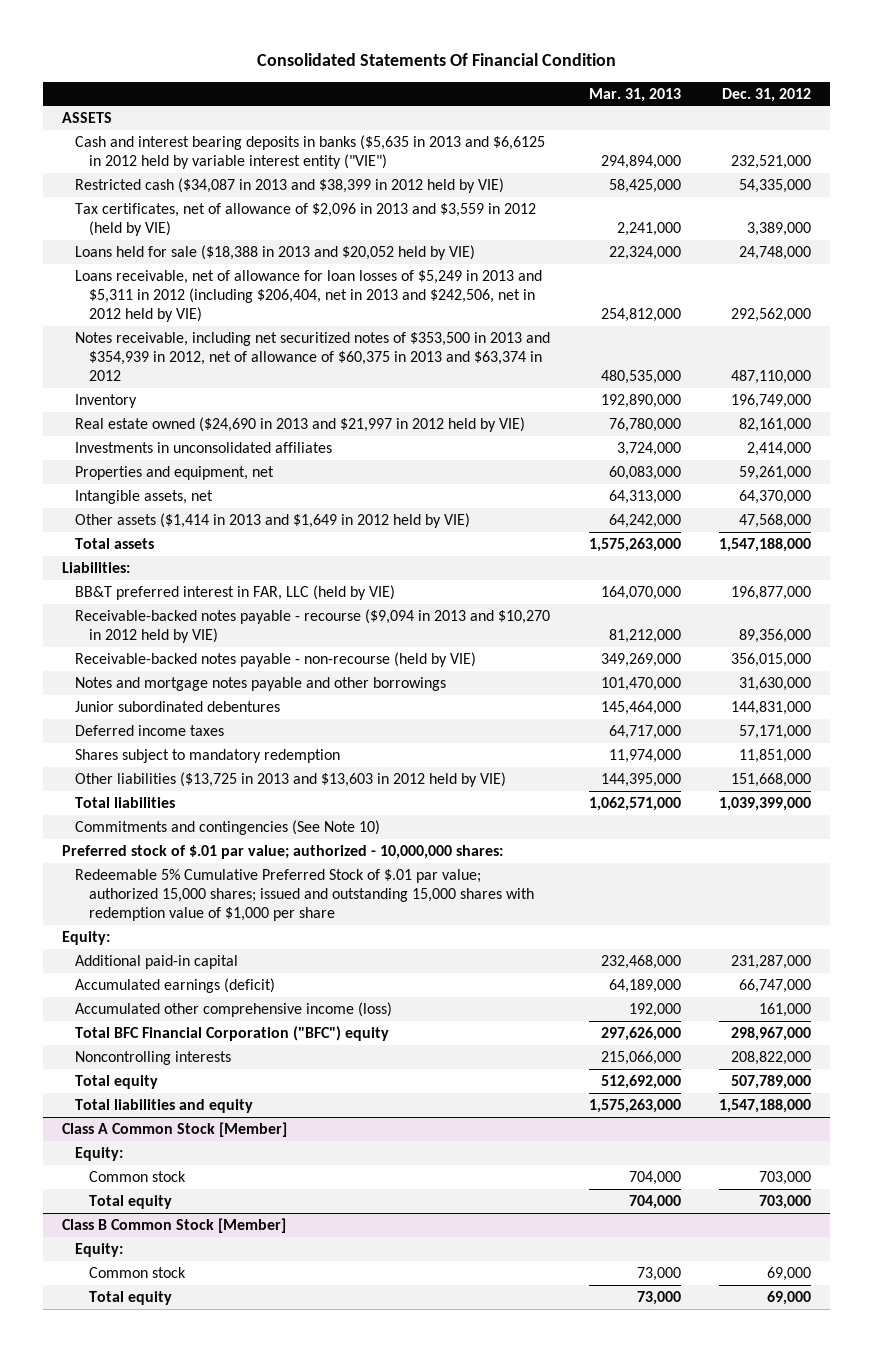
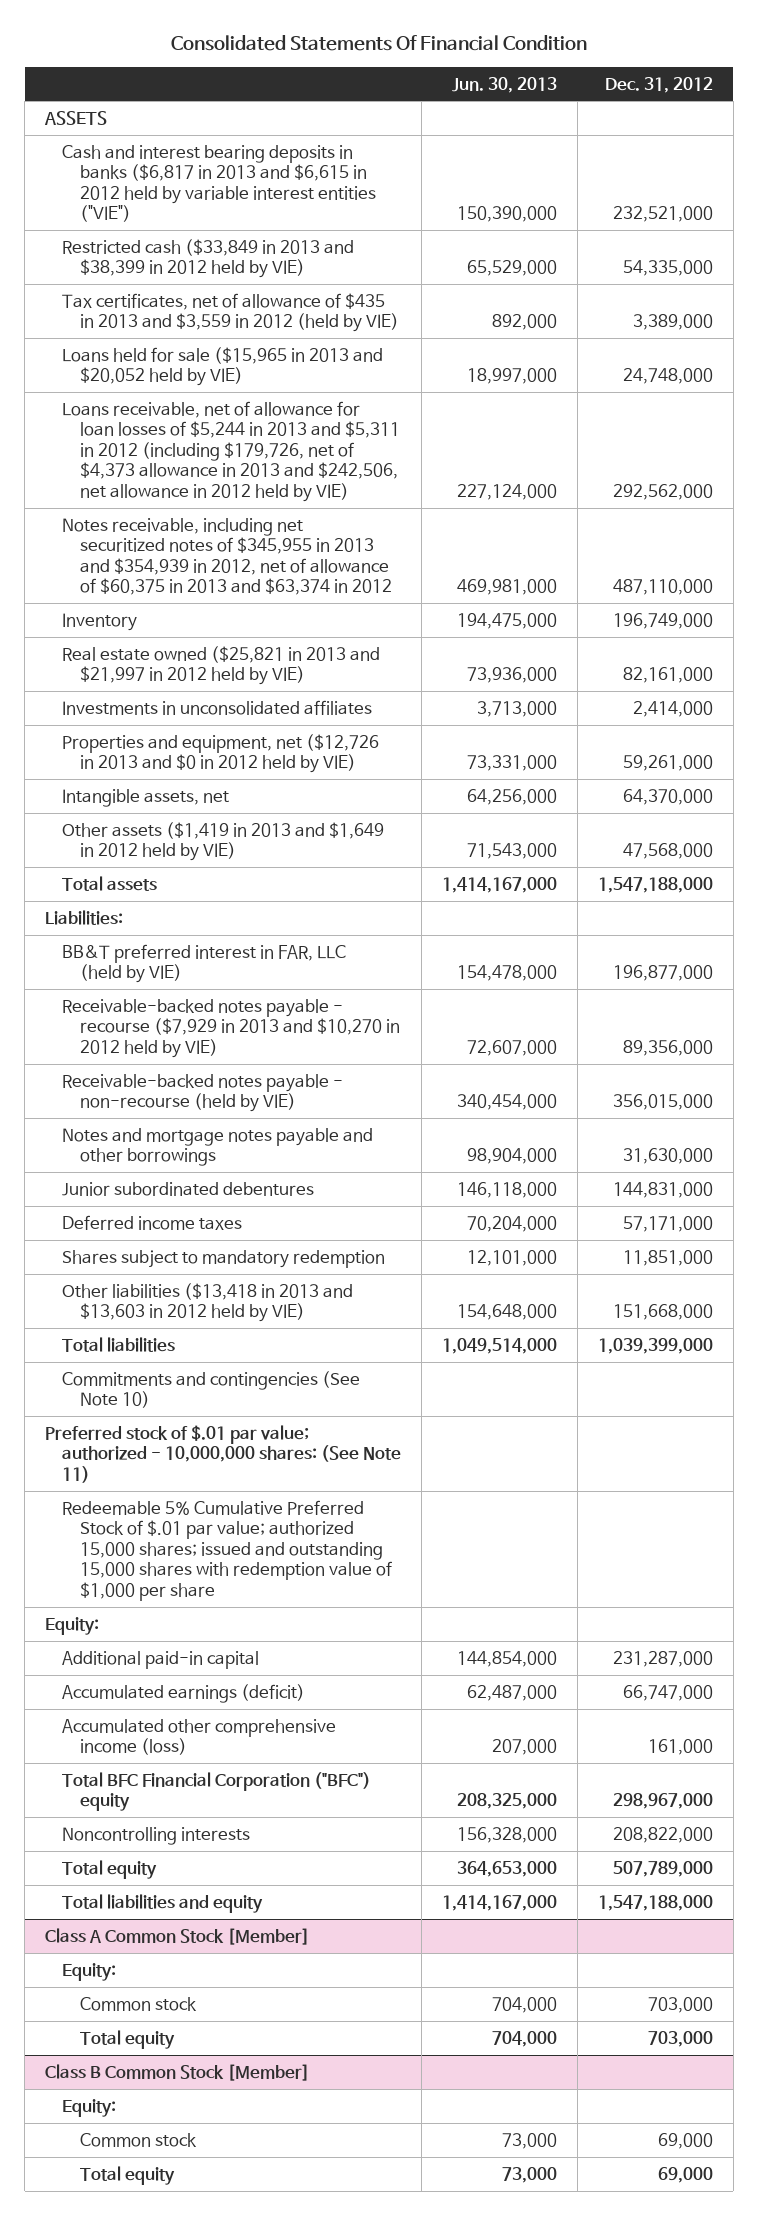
[588,87,681,102] Mar. 31, 2013 -> none
none -> [452,76,558,93] Jun. 30, 2013
[75,134,546,169] Cash and interest bearing deposits in banks ($5,635 in 2013 and $6,6125 in 2012 held by variable interest entity ("VIE") -> [62,144,376,223] Cash and interest bearing deposits in banks ($6,817 in 2013 and $6,615 in 2012 held by variable interest entities ("VIE")
[75,177,505,193] Restricted cash ($34,087 in 2013 and $38,399 in 2012 held by VIE) -> [62,238,355,279] Restricted cash ($33,849 in 2013 and $38,399 in 2012 held by VIE)
[75,202,537,236] Tax certificates, net of allowance of $2,096 in 2013 and $3,559 in 2012 (held by VIE) -> [62,292,399,333] Tax certificates, net of allowance of $435 in 2013 and $3,559 in 2012 (held by VIE)
[75,244,476,260] Loans held for sale ($18,388 in 2013 and $20,052 held by VIE) -> [62,346,384,387] Loans held for sale ($15,965 in 2013 and $20,052 held by VIE)
[75,269,543,322] Loans receivable, net of allowance for loan losses of $5,249 in 2013 and $5,311 in 2012 (including $206,404, net in 2013 and $242,506, net in 2012 held by VIE) -> [62,400,400,502] Loans receivable, net of allowance for loan losses of $5,244 in 2013 and $5,311 in 2012 (including $179,726, net of $4,373 allowance in 2013 and $242,506, net allowance in 2012 held by VIE)
[75,331,551,381] Notes receivable, including net securitized notes of $353,500 in 2013 and $354,939 in 2012, net of allowance of $60,375 in 2013 and $63,374 in 2012 -> [62,517,392,596] Notes receivable, including net securitized notes of $345,955 in 2013 and $354,939 in 2012, net of allowance of $60,375 in 2013 and $63,374 in 2012
[75,416,526,432] Real estate owned ($24,690 in 2013 and $21,997 in 2012 held by VIE) -> [62,645,381,686] Real estate owned ($25,821 in 2013 and $21,997 in 2012 held by VIE)
[75,465,275,480] Properties and equipment, net -> [62,733,380,774] Properties and equipment, net ($12,726 in 2013 and $0 in 2012 held by VIE)
[75,512,471,528] Other assets ($1,414 in 2013 and $1,649 in 2012 held by VIE) -> [62,821,385,862] Other assets ($1,419 in 2013 and $1,649 in 2012 held by VIE)
[75,608,551,643] Receivable-backed notes payable - recourse ($9,094 in 2013 and $10,270 in 2012 held by VIE) -> [62,998,400,1058] Receivable-backed notes payable - recourse ($7,929 in 2013 and $10,270 in 2012 held by VIE)
[75,771,507,787] Other liabilities ($13,725 in 2013 and $13,603 in 2012 held by VIE) -> [62,1282,354,1323] Other liabilities ($13,418 in 2013 and $13,603 in 2012 held by VIE)
[61,844,503,859] Preferred stock of $.01 par value; authorized - 10,000,000 shares: -> [45,1424,402,1483] Preferred stock of $.01 par value; authorized - 10,000,000 shares: (See Note 11)

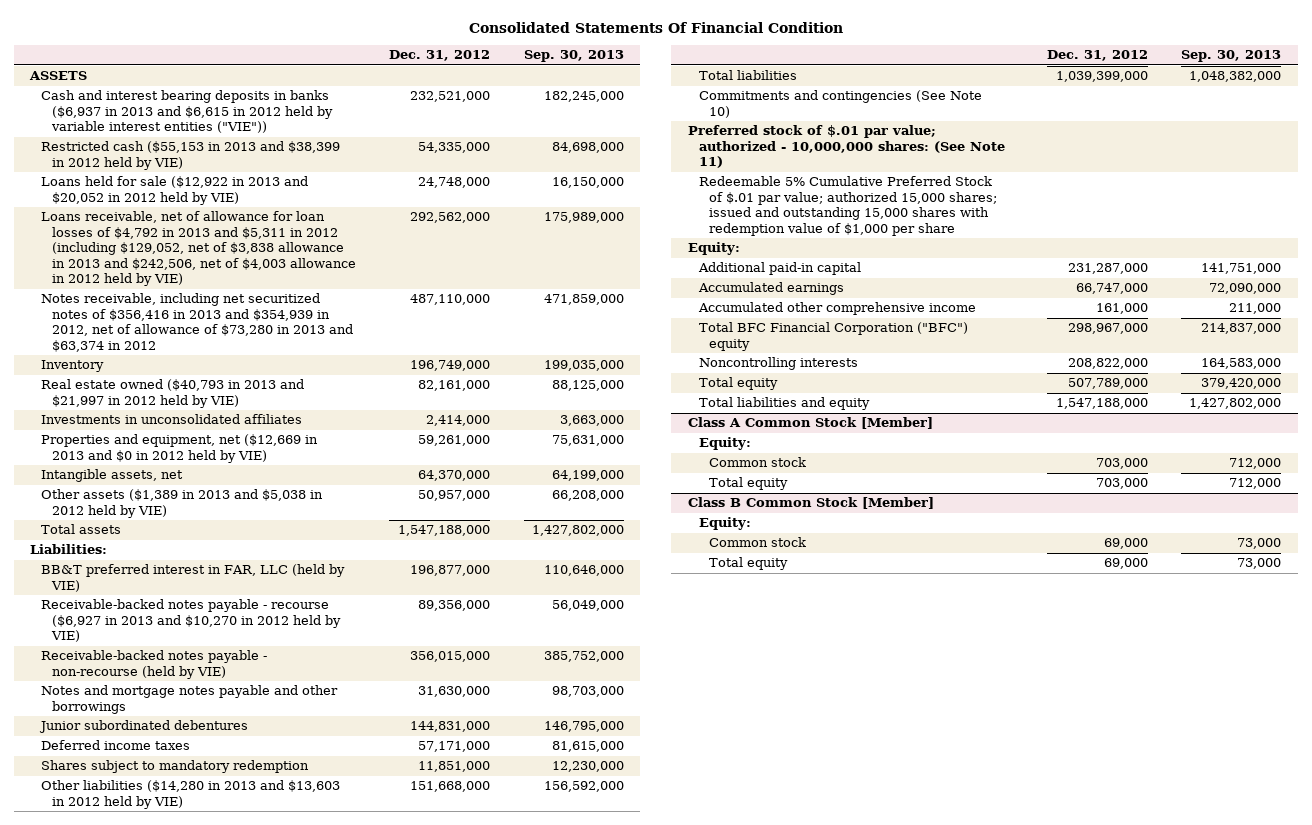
[452,76,558,93] Jun. 30, 2013 -> none
none -> [523,50,624,63] Sep. 30, 2013
[62,292,399,333] Tax certificates, net of allowance of $435 in 2013 and $3,559 in 2012 (held by VIE) -> none
[62,144,376,223] Cash and interest bearing deposits in banks ($6,817 in 2013 and $6,615 in 2012 held by variable interest entities ("VIE") -> [40,90,333,134] Cash and interest bearing deposits in banks ($6,937 in 2013 and $6,615 in 2012 held by variable interest entities ("VIE"))
[62,238,355,279] Restricted cash ($33,849 in 2013 and $38,399 in 2012 held by VIE) -> [40,141,340,170] Restricted cash ($55,153 in 2013 and $38,399 in 2012 held by VIE)
[62,346,384,387] Loans held for sale ($15,965 in 2013 and $20,052 held by VIE) -> [40,176,308,205] Loans held for sale ($12,922 in 2013 and $20,052 in 2012 held by VIE)
[62,400,400,502] Loans receivable, net of allowance for loan losses of $5,244 in 2013 and $5,311 in 2012 (including $179,726, net of $4,373 allowance in 2013 and $242,506, net allowance in 2012 held by VIE) -> [40,211,356,287] Loans receivable, net of allowance for loan losses of $4,792 in 2013 and $5,311 in 2012 (including $129,052, net of $3,838 allowance in 2013 and $242,506, net of $4,003 allowance in 2012 held by VIE)
[62,517,392,596] Notes receivable, including net securitized notes of $345,955 in 2013 and $354,939 in 2012, net of allowance of $60,375 in 2013 and $63,374 in 2012 -> [40,293,353,352] Notes receivable, including net securitized notes of $356,416 in 2013 and $354,939 in 2012, net of allowance of $73,280 in 2013 and $63,374 in 2012
[62,645,381,686] Real estate owned ($25,821 in 2013 and $21,997 in 2012 held by VIE) -> [40,379,304,408] Real estate owned ($40,793 in 2013 and $21,997 in 2012 held by VIE)
[62,733,380,774] Properties and equipment, net ($12,726 in 2013 and $0 in 2012 held by VIE) -> [40,434,318,463] Properties and equipment, net ($12,669 in 2013 and $0 in 2012 held by VIE)
[62,821,385,862] Other assets ($1,419 in 2013 and $1,649 in 2012 held by VIE) -> [40,489,323,518] Other assets ($1,389 in 2013 and $5,038 in 2012 held by VIE)
[622,843,713,860] 47,568,000 -> [418,490,491,502] 50,957,000
[62,998,400,1058] Receivable-backed notes payable - recourse ($7,929 in 2013 and $10,270 in 2012 held by VIE) -> [40,599,341,643] Receivable-backed notes payable - recourse ($6,927 in 2013 and $10,270 in 2012 held by VIE)
[62,1282,354,1323] Other liabilities ($13,418 in 2013 and $13,603 in 2012 held by VIE) -> [40,780,340,809] Other liabilities ($14,280 in 2013 and $13,603 in 2012 held by VIE)
[62,1683,306,1703] Accumulated earnings (deficit) -> [697,282,844,296] Accumulated earnings
[62,1718,337,1756] Accumulated other comprehensive income (loss) -> [697,302,976,316] Accumulated other comprehensive income

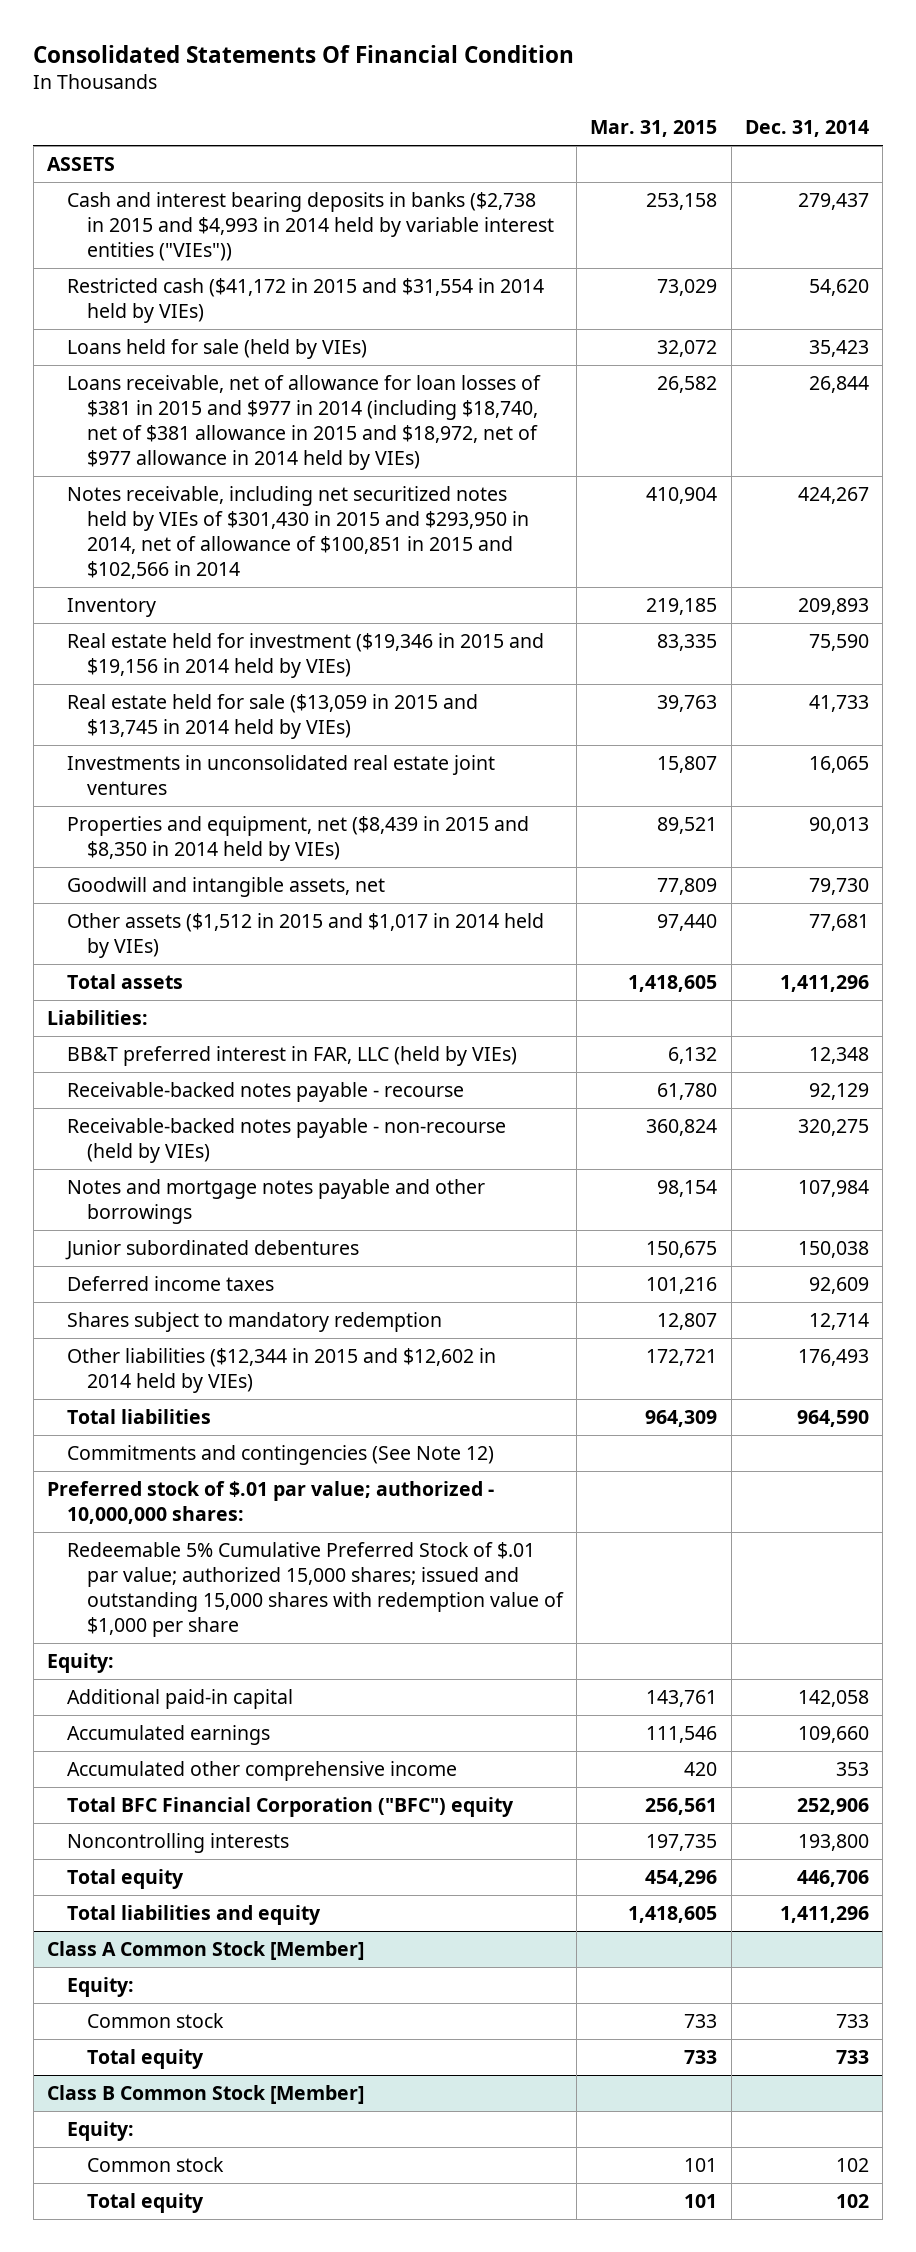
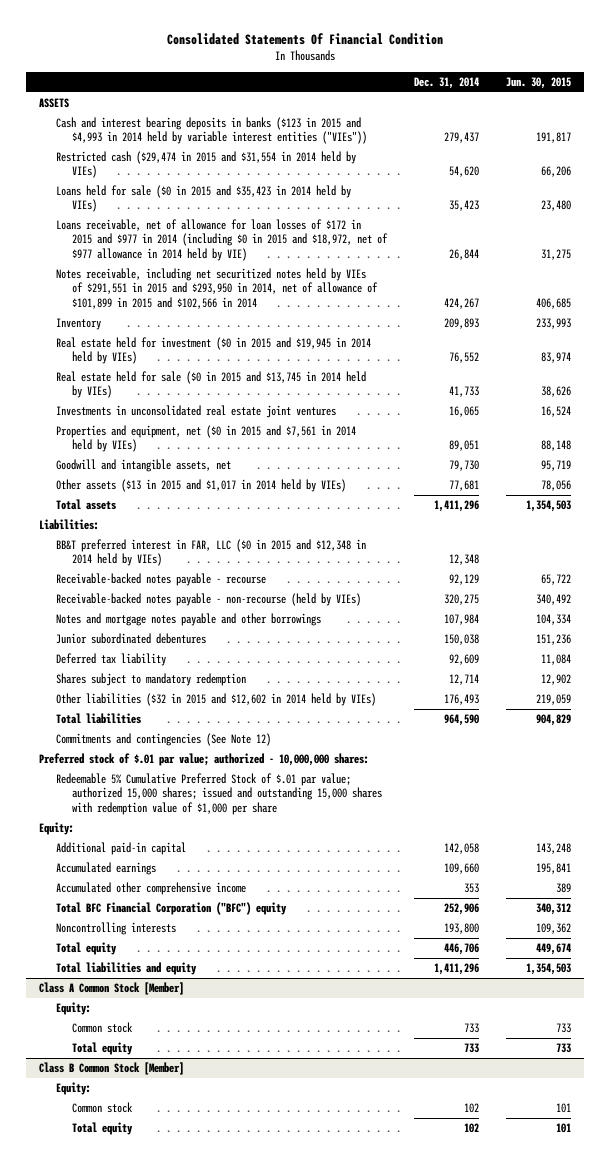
[590,119,718,137] Mar. 31, 2015 -> none
none -> [505,77,571,90] Jun. 30, 2015
[66,192,554,261] Cash and interest bearing deposits in banks ($2,738 in 2015 and $4,993 in 2014 held by variable interest entities ("VIEs")) -> [55,117,368,145] Cash and interest bearing deposits in banks ($123 in 2015 and $4,993 in 2014 held by variable interest entities ("VIEs"))
[66,278,544,324] Restricted cash ($41,172 in 2015 and $31,554 in 2014 held by VIEs) -> [55,151,356,179] Restricted cash ($29,474 in 2015 and $31,554 in 2014 held by VIEs)
[66,339,367,360] Loans held for sale (held by VIEs) -> [55,185,351,213] Loans held for sale ($0 in 2015 and $35,423 in 2014 held by VIEs)
[66,375,541,470] Loans receivable, net of allowance for loan losses of $381 in 2015 and $977 in 2014 (including $18,740, net of $381 allowance in 2015 and $18,972, net of $977 allowance in 2014 held by VIEs) -> [55,219,389,261] Loans receivable, net of allowance for loan losses of $172 in 2015 and $977 in 2014 (including $0 in 2015 and $18,972, net of $977 allowance in 2014 held by VIE)
[66,486,529,579] Notes receivable, including net securitized notes held by VIEs of $301,430 in 2015 and $293,950 in 2014, net of allowance of $100,851 in 2015 and $102,566 in 2014 -> [55,268,379,309] Notes receivable, including net securitized notes held by VIEs of $291,551 in 2015 and $293,950 in 2014, net of allowance of $101,899 in 2015 and $102,566 in 2014
[66,633,544,679] Real estate held for investment ($19,346 in 2015 and $19,156 in 2014 held by VIEs) -> [55,337,371,365] Real estate held for investment ($0 in 2015 and $19,945 in 2014 held by VIEs)
[809,634,870,652] 75,590 -> [448,352,479,364] 76,552
[66,694,478,740] Real estate held for sale ($13,059 in 2015 and $13,745 in 2014 held by VIEs) -> [55,371,366,399] Real estate held for sale ($0 in 2015 and $13,745 in 2014 held by VIEs)
[66,816,529,862] Properties and equipment, net ($8,439 in 2015 and $8,350 in 2014 held by VIEs) -> [55,425,356,453] Properties and equipment, net ($0 in 2015 and $7,561 in 2014 held by VIEs)
[809,817,870,835] 90,013 -> [448,440,479,452] 89,051
[66,913,544,959] Other assets ($1,512 in 2015 and $1,017 in 2014 held by VIEs) -> [55,479,346,493] Other assets ($13 in 2015 and $1,017 in 2014 held by VIEs)
[66,1046,517,1067] BB&T preferred interest in FAR, LLC (held by VIEs) -> [55,539,366,567] BB&T preferred interest in FAR, LLC ($0 in 2015 and $12,348 in 2014 held by VIEs)
[66,1276,274,1292] Deferred income taxes -> [55,653,166,667] Deferred tax liability
[66,1348,496,1394] Other liabilities ($12,344 in 2015 and $12,602 in 2014 held by VIEs) -> [55,693,376,707] Other liabilities ($32 in 2015 and $12,602 in 2014 held by VIEs)

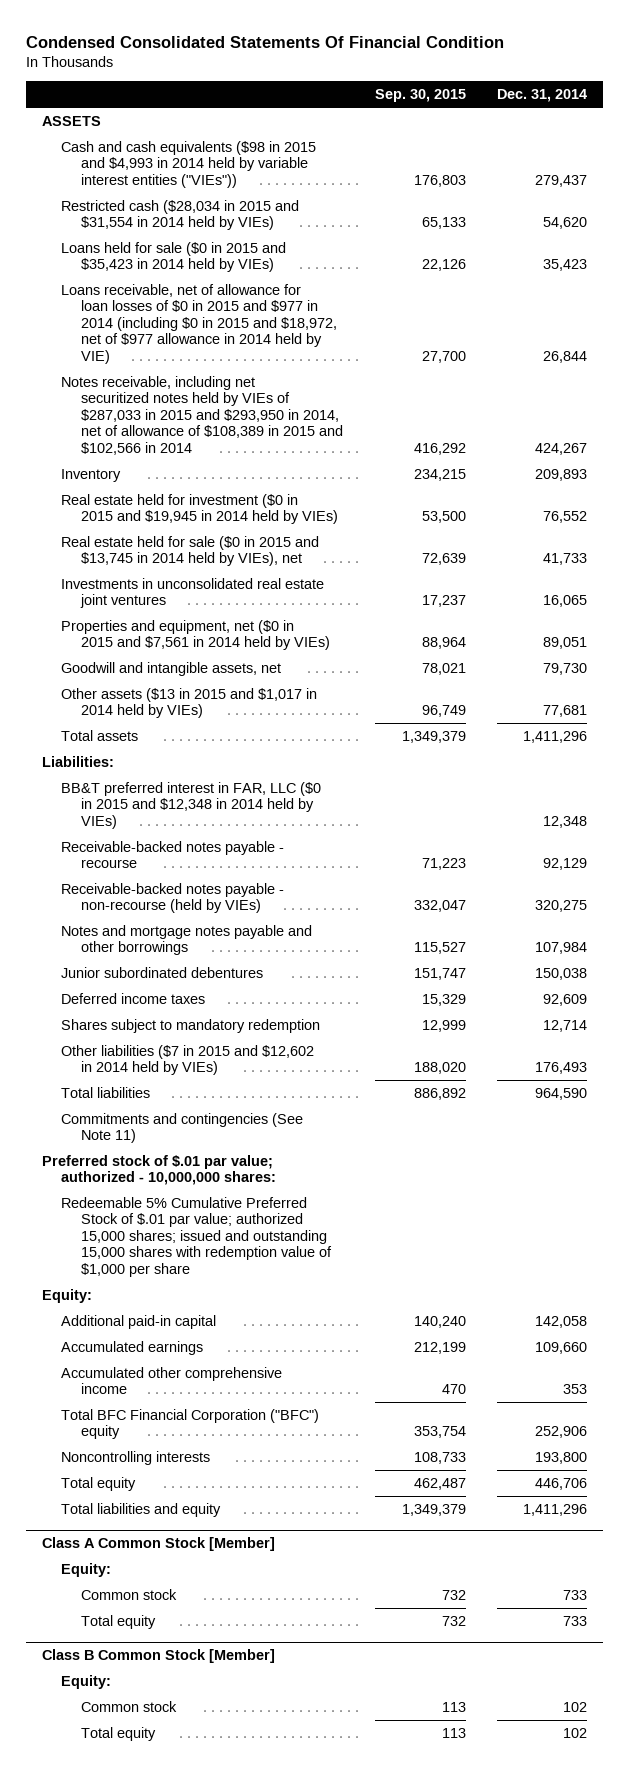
[166,33,443,46] Consolidated Statements Of Financial Condition -> [25,35,504,48] Condensed Consolidated Statements Of Financial Condition
[505,77,571,90] Jun. 30, 2015 -> none
none -> [374,89,466,103] Sep. 30, 2015
[55,117,368,145] Cash and interest bearing deposits in banks ($123 in 2015 and $4,993 in 2014 held by variable interest entities ("VIEs")) -> [61,140,317,188] Cash and cash equivalents ($98 in 2015 and $4,993 in 2014 held by variable interest entities ("VIEs"))
[55,151,356,179] Restricted cash ($29,474 in 2015 and $31,554 in 2014 held by VIEs) -> [61,199,300,231] Restricted cash ($28,034 in 2015 and $31,554 in 2014 held by VIEs)
[55,219,389,261] Loans receivable, net of allowance for loan losses of $172 in 2015 and $977 in 2014 (including $0 in 2015 and $18,972, net of $977 allowance in 2014 held by VIE) -> [61,283,337,364] Loans receivable, net of allowance for loan losses of $0 in 2015 and $977 in 2014 (including $0 in 2015 and $18,972, net of $977 allowance in 2014 held by VIE)
[55,268,379,309] Notes receivable, including net securitized notes held by VIEs of $291,551 in 2015 and $293,950 in 2014, net of allowance of $101,899 in 2015 and $102,566 in 2014 -> [61,375,343,455] Notes receivable, including net securitized notes held by VIEs of $287,033 in 2015 and $293,950 in 2014, net of allowance of $108,389 in 2015 and $102,566 in 2014
[55,371,366,399] Real estate held for sale ($0 in 2015 and $13,745 in 2014 held by VIEs) -> [61,535,320,567] Real estate held for sale ($0 in 2015 and $13,745 in 2014 held by VIEs), net
[55,653,166,667] Deferred tax liability -> [61,992,206,1004] Deferred income taxes
[55,693,376,707] Other liabilities ($32 in 2015 and $12,602 in 2014 held by VIEs) -> [61,1044,315,1076] Other liabilities ($7 in 2015 and $12,602 in 2014 held by VIEs)
[55,733,271,747] Commitments and contingencies (See Note 12) -> [61,1112,304,1144] Commitments and contingencies (See Note 11)

